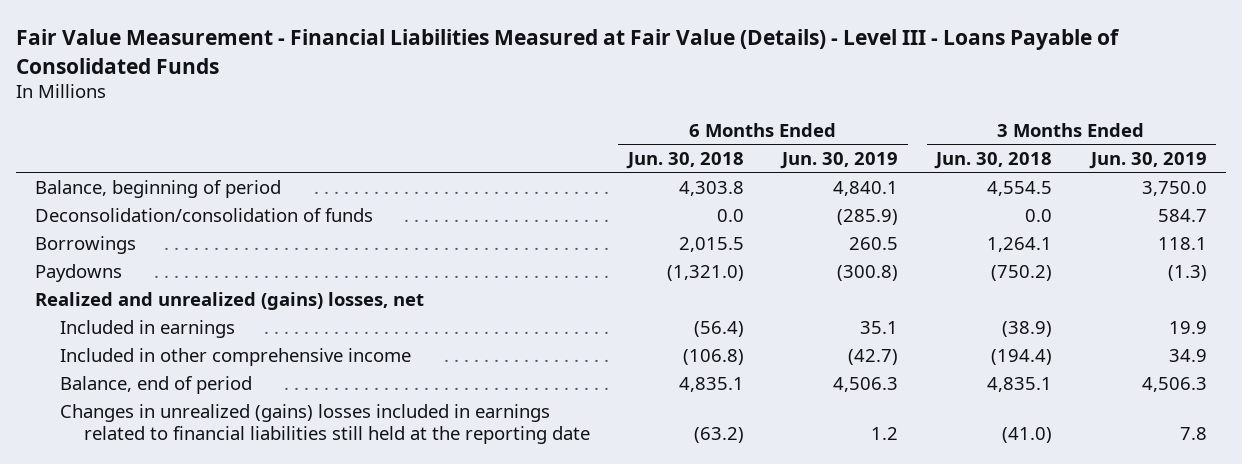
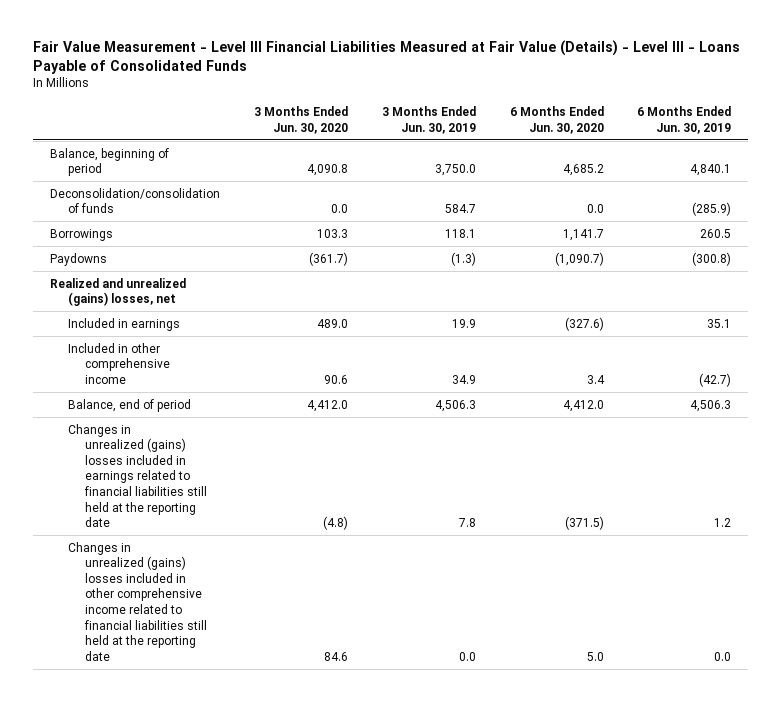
[16,28,1121,74] Fair Value Measurement - Financial Liabilities Measured at Fair Value (Details) - Level III - Loans Payable of Consolidated Funds -> [32,39,740,74] Fair Value Measurement - Level III Financial Liabilities Measured at Fair Value (Details) - Level III - Loans Payable of Consolidated Funds
[626,152,745,170] Jun. 30, 2018 -> none
[934,152,1053,170] Jun. 30, 2018 -> none
none -> [253,106,348,134] 3 Months Ended Jun. 30, 2020
none -> [509,106,604,134] 6 Months Ended Jun. 30, 2020
none -> [67,541,208,661] Changes in unrealized (gains) losses included in other comprehensive income related to financial liabilities still held at the reporting date

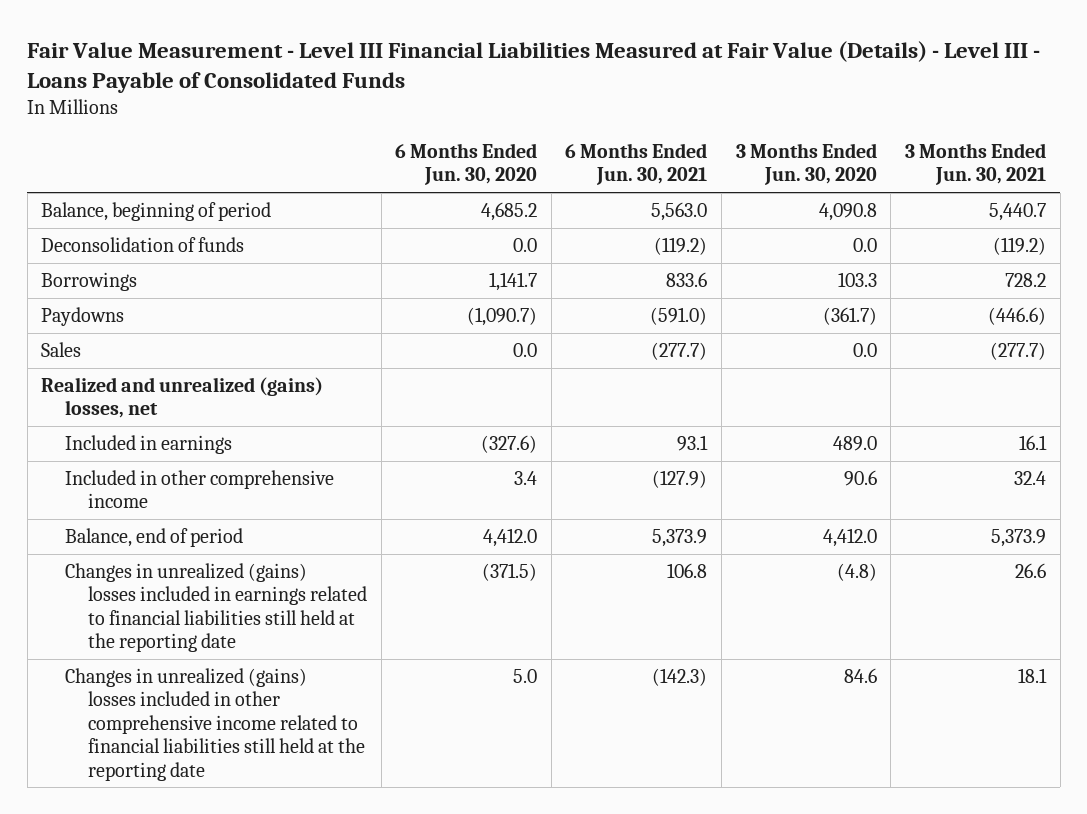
[381,106,476,134] 3 Months Ended Jun. 30, 2019 -> none
[637,106,732,134] 6 Months Ended Jun. 30, 2019 -> none
none -> [565,142,708,186] 6 Months Ended Jun. 30, 2021
none -> [904,142,1046,186] 3 Months Ended Jun. 30, 2021
[49,187,220,214] Deconsolidation/consolidation of funds -> [41,236,245,252] Deconsolidation of funds
none -> [41,341,82,357] Sales

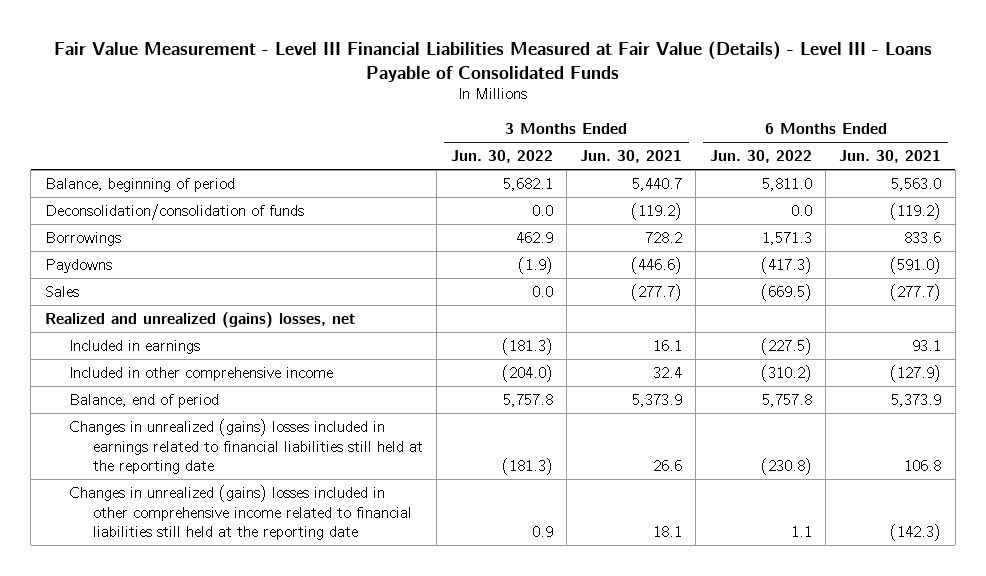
[395,142,538,186] 6 Months Ended Jun. 30, 2020 -> none
[735,142,877,186] 3 Months Ended Jun. 30, 2020 -> none
none -> [450,150,553,164] Jun. 30, 2022
none -> [709,150,812,164] Jun. 30, 2022
[41,236,245,252] Deconsolidation of funds -> [44,203,304,220] Deconsolidation/consolidation of funds

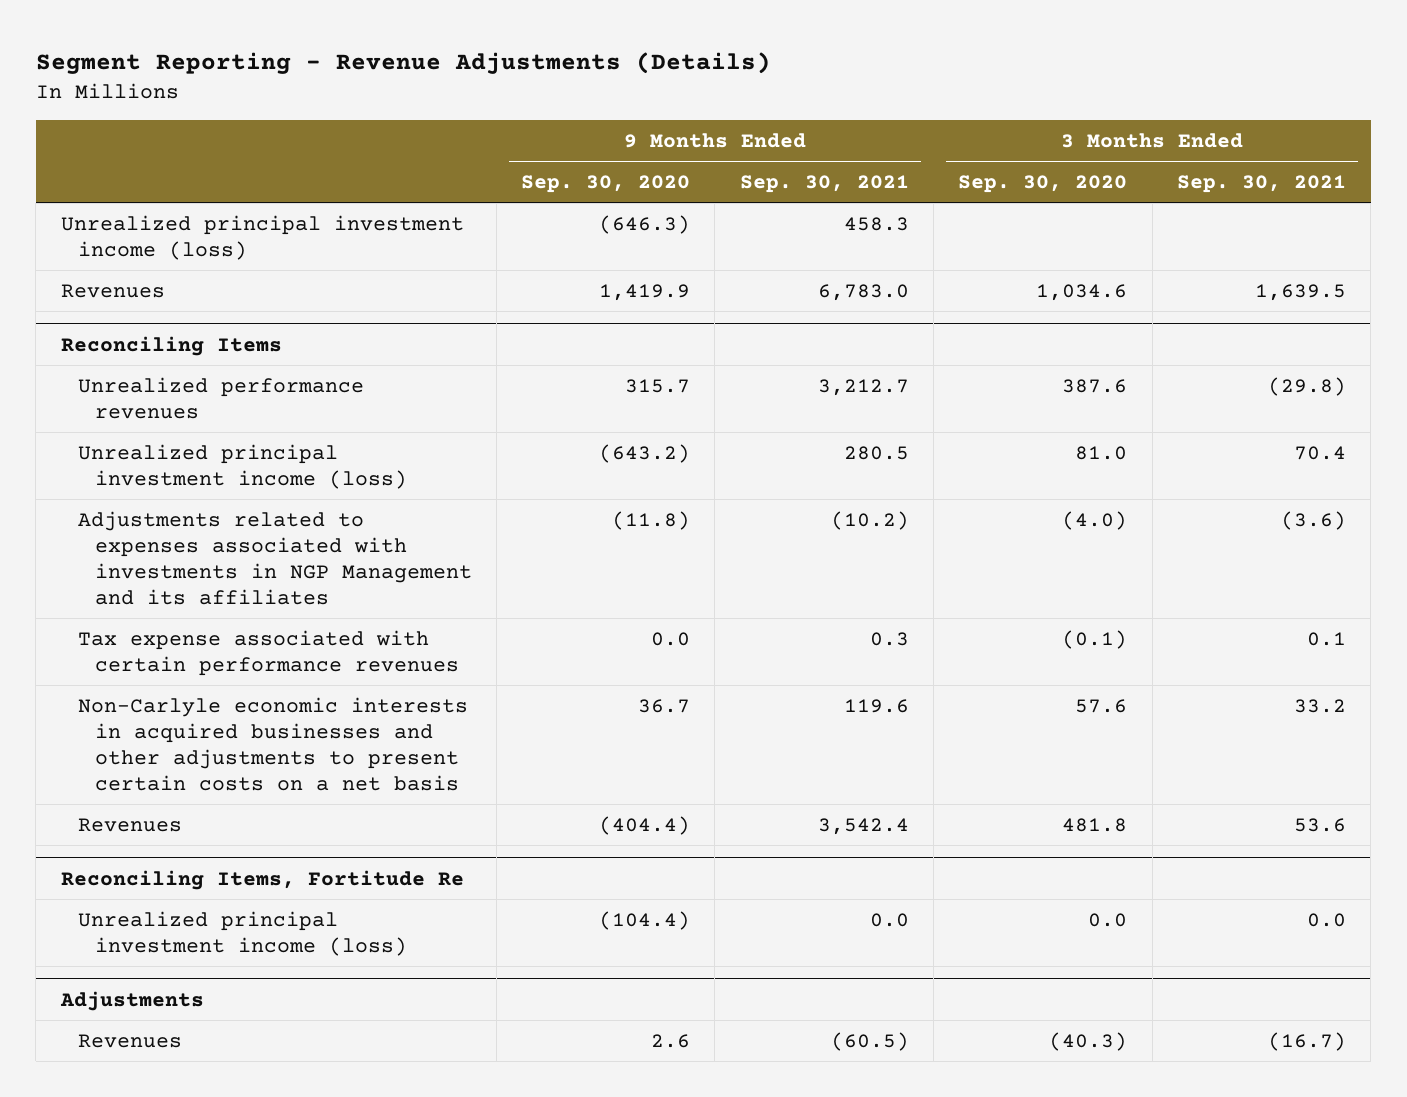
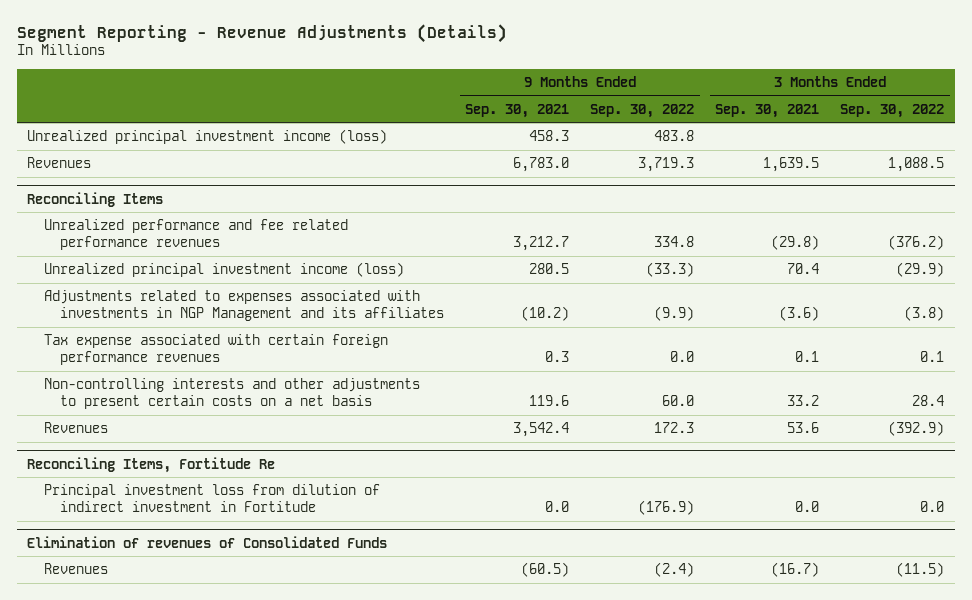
[521,174,691,193] Sep. 30, 2020 -> none
[958,174,1128,193] Sep. 30, 2020 -> none
none -> [590,103,695,118] Sep. 30, 2022
none -> [840,103,945,118] Sep. 30, 2022
[77,376,364,419] Unrealized performance revenues -> [43,219,348,250] Unrealized performance and fee related performance revenues
[77,629,459,676] Tax expense associated with certain performance revenues -> [43,334,388,365] Tax expense associated with certain foreign performance revenues
[77,696,468,791] Non-Carlyle economic interests in acquired businesses and other adjustments to present certain costs on a net basis -> [43,378,420,409] Non-controlling interests and other adjustments to present certain costs on a net basis
[77,910,407,956] Unrealized principal investment income (loss) -> none
none -> [43,484,380,512] Principal investment loss from dilution of indirect investment in Fortitude
[59,990,204,1011] Adjustments -> [27,535,388,548] Elimination of revenues of Consolidated Funds

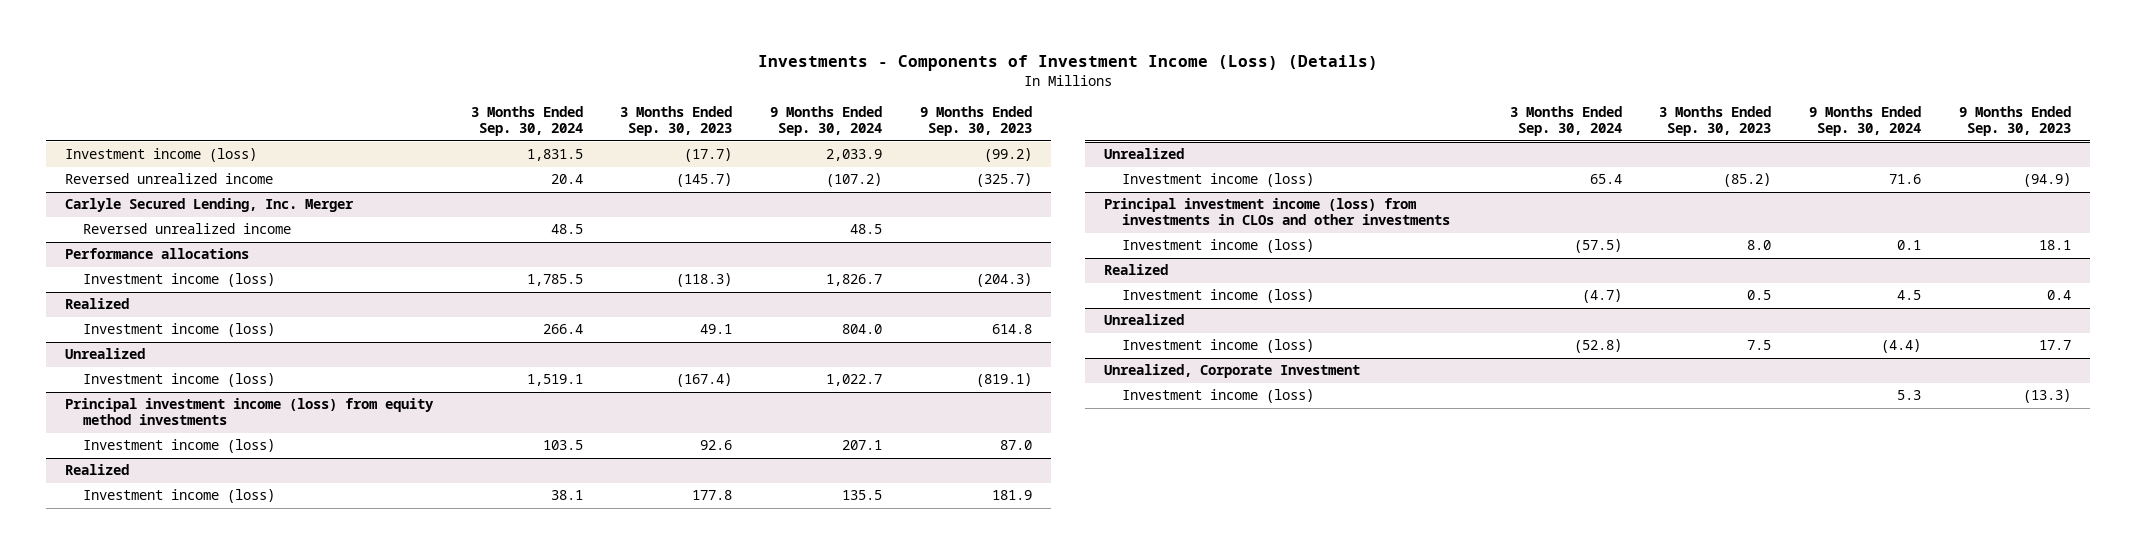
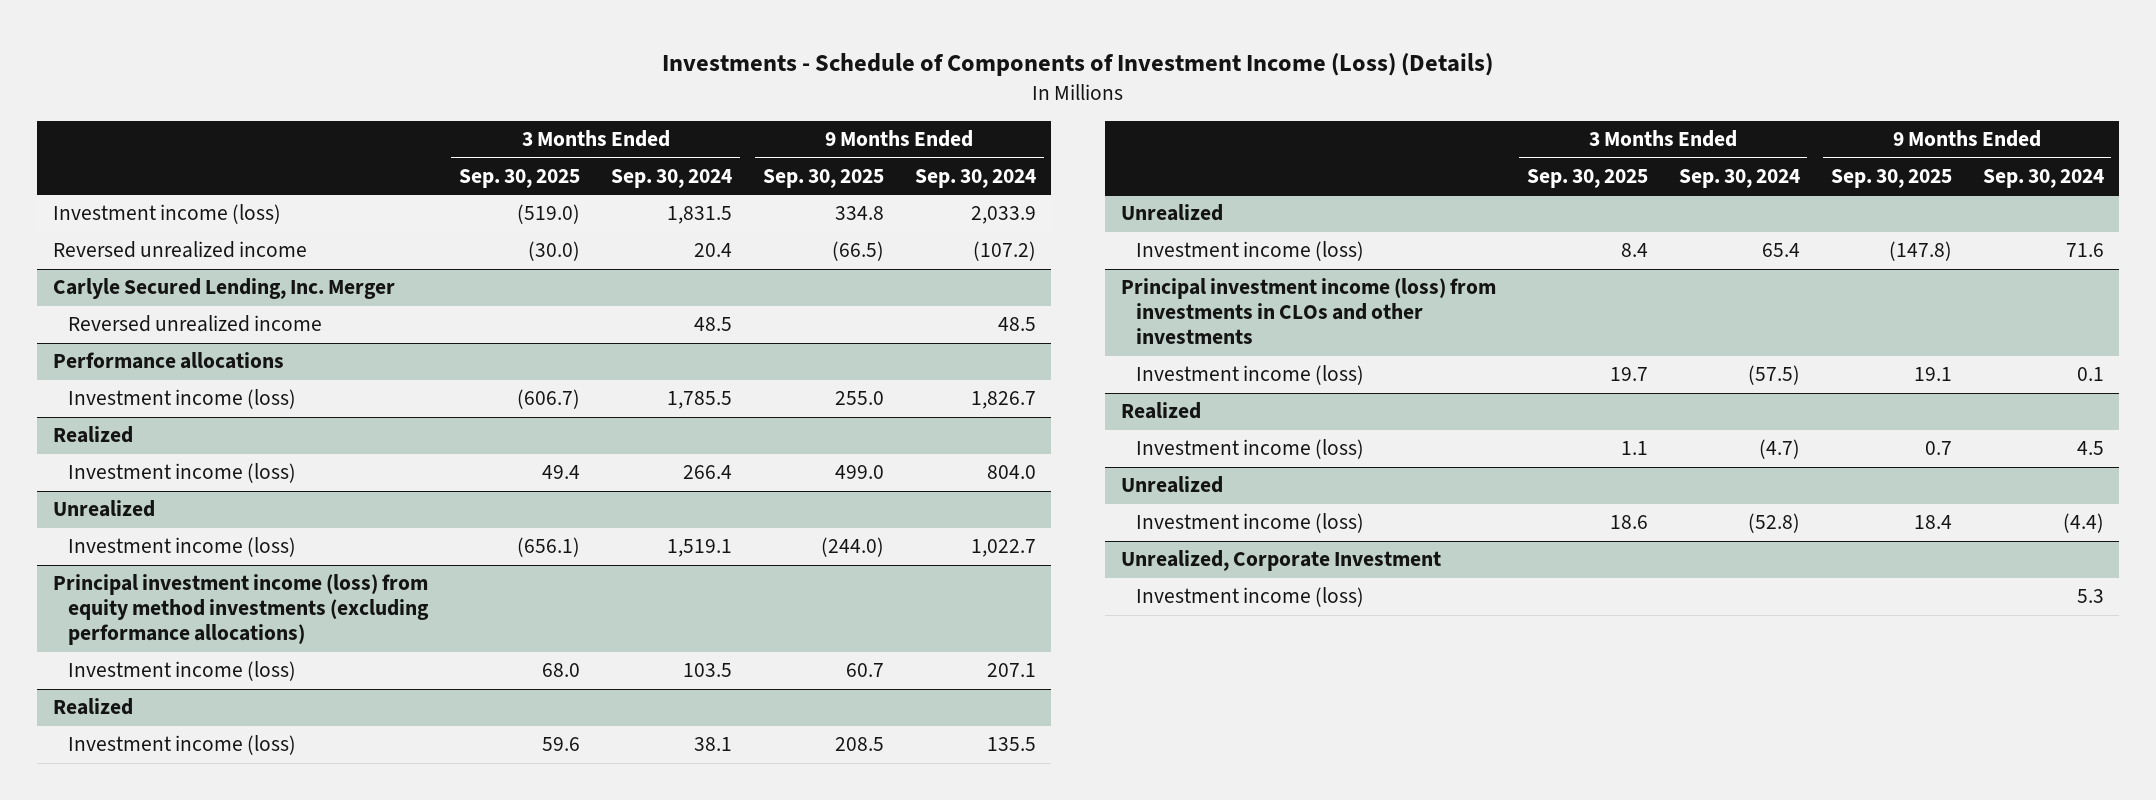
[757,55,1378,72] Investments - Components of Investment Income (Loss) (Details) -> [662,52,1494,76] Investments - Schedule of Components of Investment Income (Loss) (Details)
[620,106,733,137] 3 Months Ended Sep. 30, 2023 -> none
[919,106,1032,137] 9 Months Ended Sep. 30, 2023 -> none
none -> [459,168,581,188] Sep. 30, 2025
none -> [762,168,884,188] Sep. 30, 2025
[64,398,434,426] Principal investment income (loss) from equity method investments -> [52,574,430,646] Principal investment income (loss) from equity method investments (excluding performance allocations)

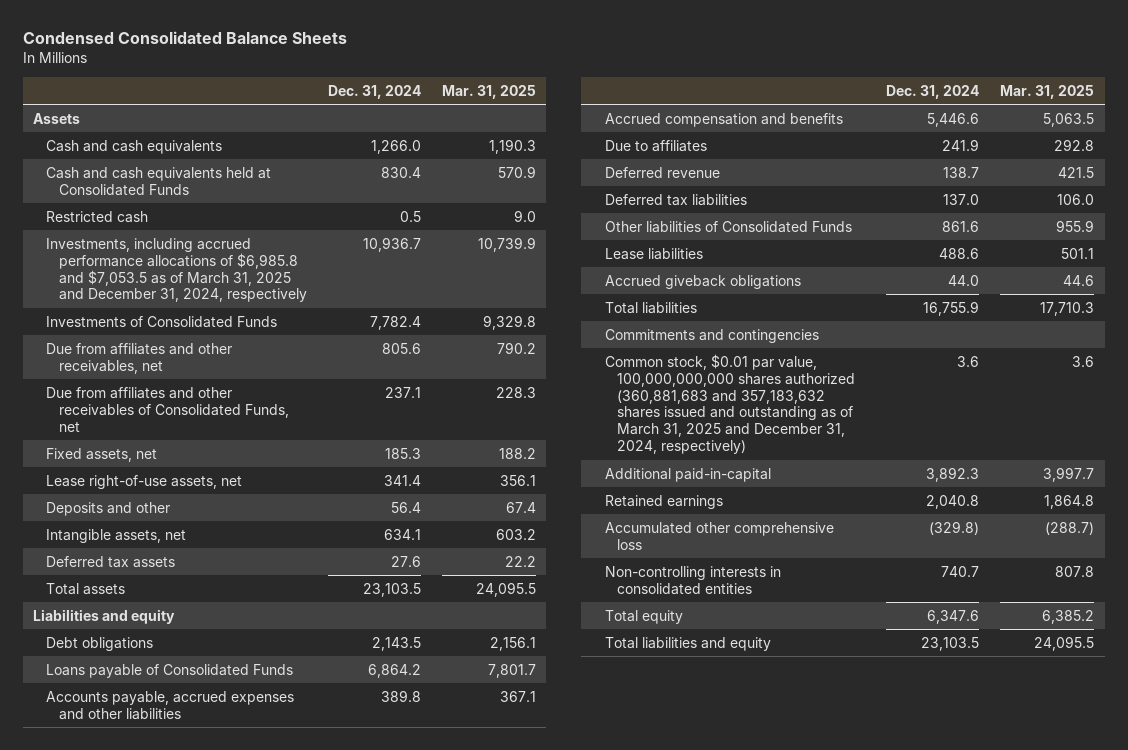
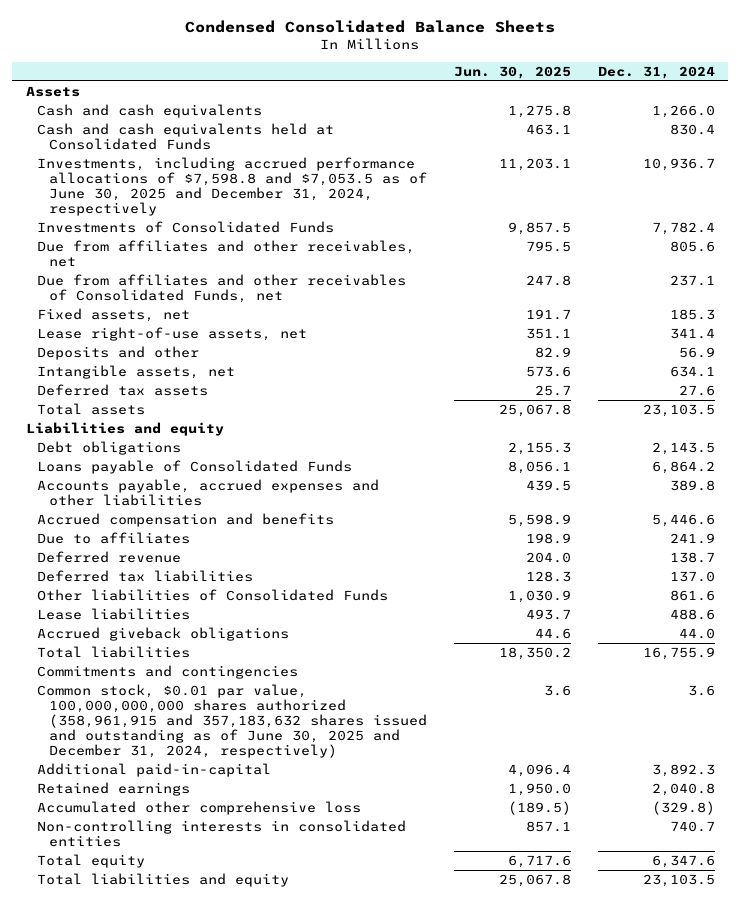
[441,84,536,99] Mar. 31, 2025 -> none
none -> [454,65,572,79] Jun. 30, 2025
[45,210,148,223] Restricted cash -> none
[45,237,307,303] Investments, including accrued performance allocations of $6,985.8 and $7,053.5 as of March 31, 2025 and December 31, 2024, respectively -> [37,156,428,217] Investments, including accrued performance allocations of $7,598.8 and $7,053.5 as of June 30, 2025 and December 31, 2024, respectively
[390,501,421,513] 56.4 -> [678,346,715,358] 56.9
[604,353,856,455] Common stock, $0.01 par value, 100,000,000,000 shares authorized (360,881,683 and 357,183,632 shares issued and outstanding as of March 31, 2025 and December 31, 2024, respectively) -> [37,683,428,759] Common stock, $0.01 par value, 100,000,000,000 shares authorized (358,961,915 and 357,183,632 shares issued and outstanding as of June 30, 2025 and December 31, 2024, respectively)

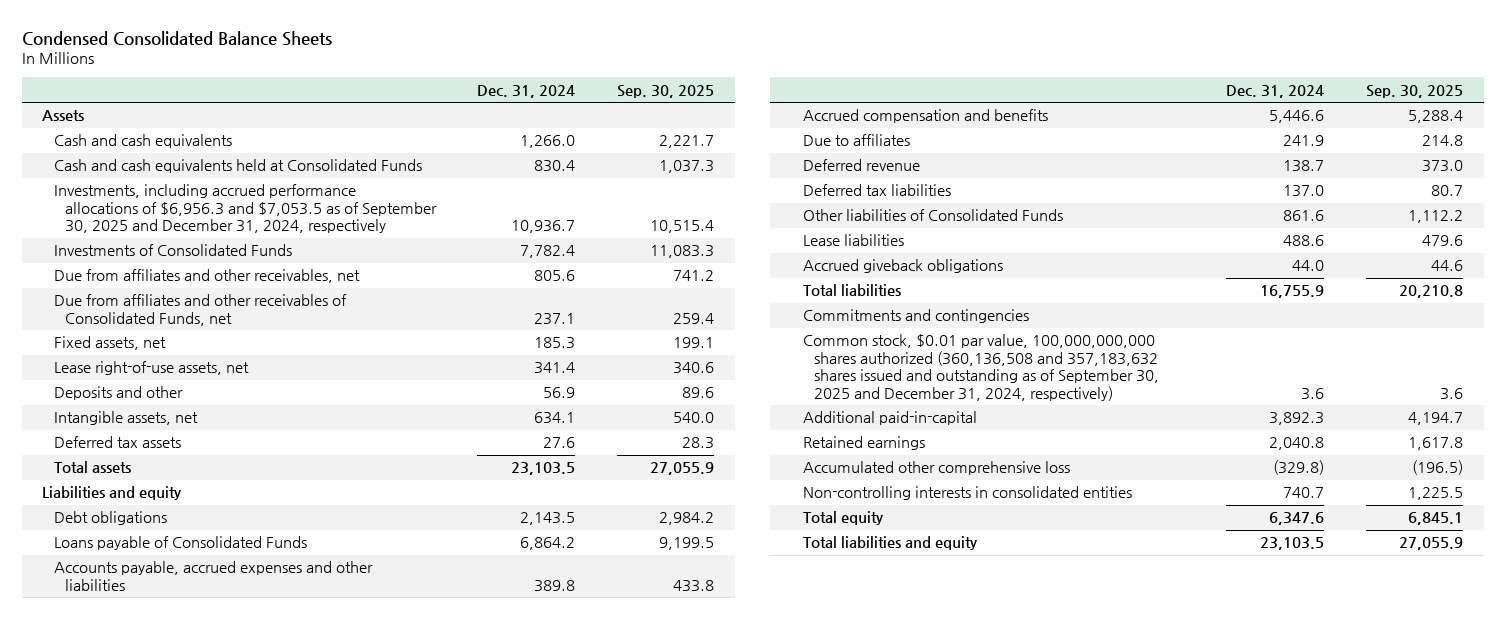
[454,65,572,79] Jun. 30, 2025 -> none
none -> [616,84,714,98] Sep. 30, 2025
[37,156,428,217] Investments, including accrued performance allocations of $7,598.8 and $7,053.5 as of June 30, 2025 and December 31, 2024, respectively -> [53,184,437,234] Investments, including accrued performance allocations of $6,956.3 and $7,053.5 as of September 30, 2025 and December 31, 2024, respectively
[37,683,428,759] Common stock, $0.01 par value, 100,000,000,000 shares authorized (358,961,915 and 357,183,632 shares issued and outstanding as of June 30, 2025 and December 31, 2024, respectively) -> [802,334,1159,401] Common stock, $0.01 par value, 100,000,000,000 shares authorized (360,136,508 and 357,183,632 shares issued and outstanding as of September 30, 2025 and December 31, 2024, respectively)

